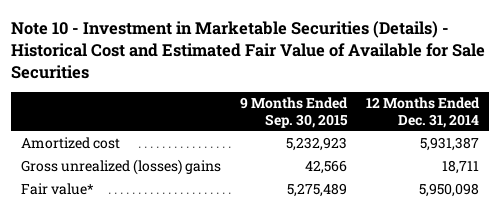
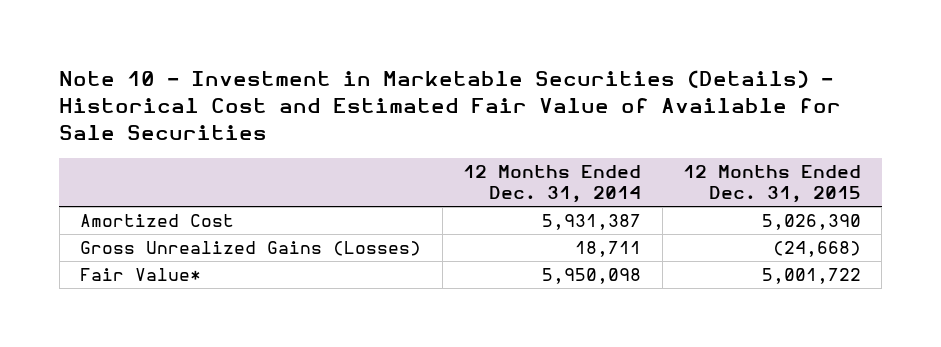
[240,97,349,128] 9 Months Ended Sep. 30, 2015 -> none
none -> [683,164,862,204] 12 Months Ended Dec. 31, 2015
[21,137,121,150] Amortized cost -> [80,214,235,228] Amortized Cost
[21,159,222,176] Gross unrealized (losses) gains -> [80,241,422,257] Gross Unrealized Gains (Losses)
[21,183,95,196] Fair value* -> [80,268,202,282] Fair Value*

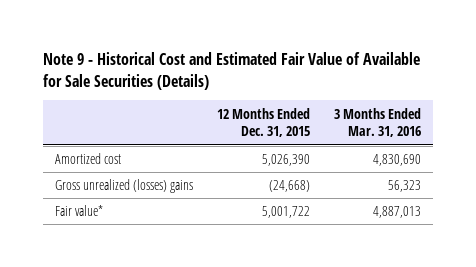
[59,70,842,141] Note 10 - Investment in Marketable Securities (Details) - Historical Cost and Estimated Fair Value of Available for Sale Securities -> [43,51,421,90] Note 9 - Historical Cost and Estimated Fair Value of Available for Sale Securities (Details)
[463,164,642,204] 12 Months Ended Dec. 31, 2014 -> none
none -> [333,107,421,138] 3 Months Ended Mar. 31, 2016
[80,214,235,228] Amortized Cost -> [55,153,122,165] Amortized cost
[80,241,422,257] Gross Unrealized Gains (Losses) -> [55,179,194,194] Gross unrealized (losses) gains
[80,268,202,282] Fair Value* -> [55,205,104,217] Fair value*

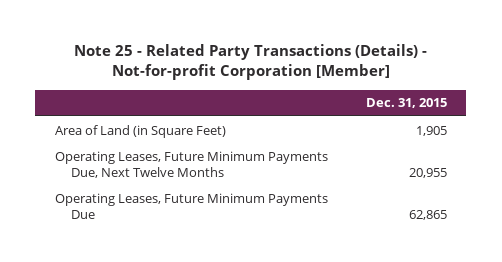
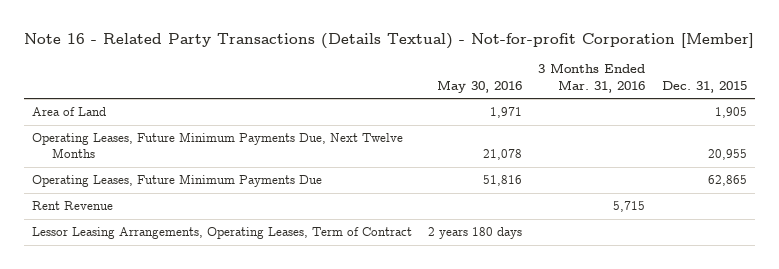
[73,43,427,81] Note 25 - Related Party Transactions (Details) - Not-for-profit Corporation [Member] -> [24,32,755,49] Note 16 - Related Party Transactions (Details Textual) - Not-for-profit Corporation [Member]
none -> [437,79,523,93] May 30, 2016
none -> [538,63,646,93] 3 Months Ended Mar. 31, 2016
[54,124,226,138] Area of Land (in Square Feet) -> [32,107,107,117] Area of Land
none -> [32,201,114,211] Rent Revenue
none -> [32,227,413,240] Lessor Leasing Arrangements, Operating Leases, Term of Contract

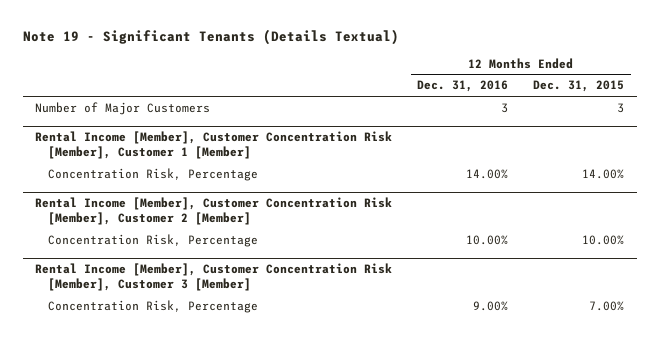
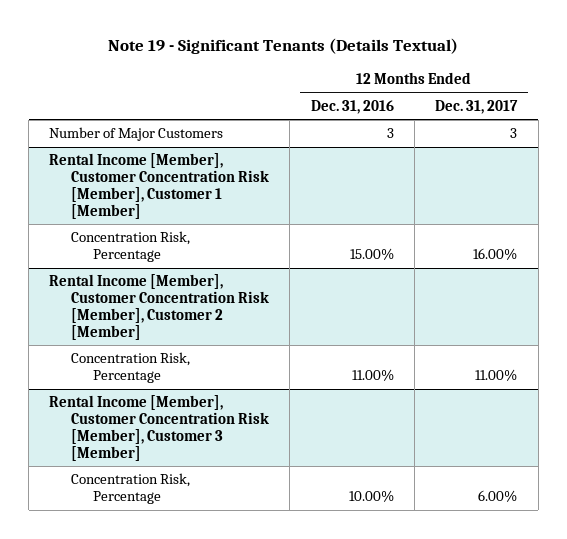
[533,80,625,93] Dec. 31, 2015 -> none
none -> [435,99,519,114] Dec. 31, 2017
[466,168,509,179] 14.00% -> [349,248,394,261] 15.00%
[466,234,509,245] 10.00% -> [351,369,394,382] 11.00%
[473,300,509,311] 9.00% -> [348,490,394,503] 10.00%

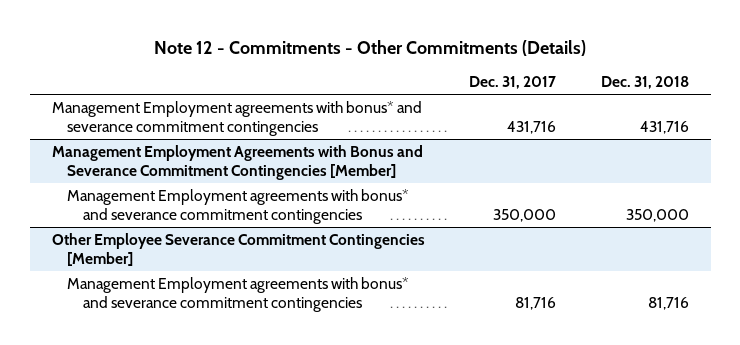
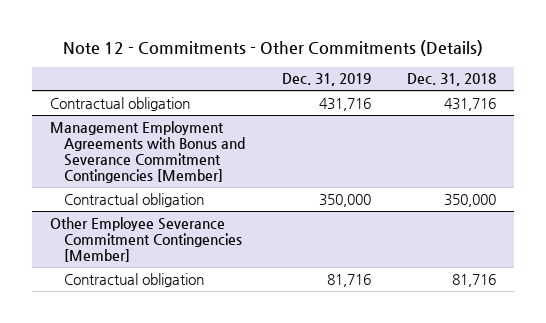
[469,76,557,90] Dec. 31, 2017 -> none
none -> [281,73,371,87] Dec. 31, 2019
[51,100,422,137] Management Employment agreements with bonus* and severance commitment contingencies -> [49,96,190,111] Contractual obligation
[67,188,410,225] Management Employment agreements with bonus* and severance commitment contingencies -> [64,192,205,207] Contractual obligation
[67,276,410,313] Management Employment agreements with bonus* and severance commitment contingencies -> [64,272,205,287] Contractual obligation

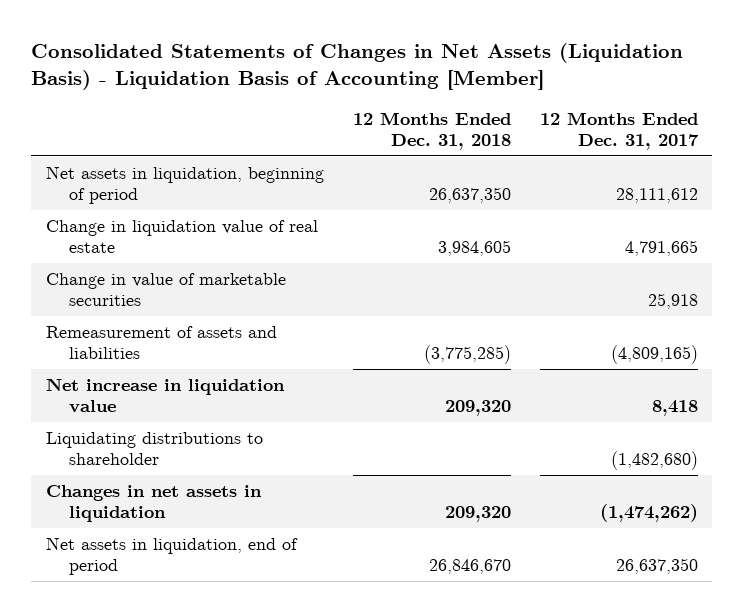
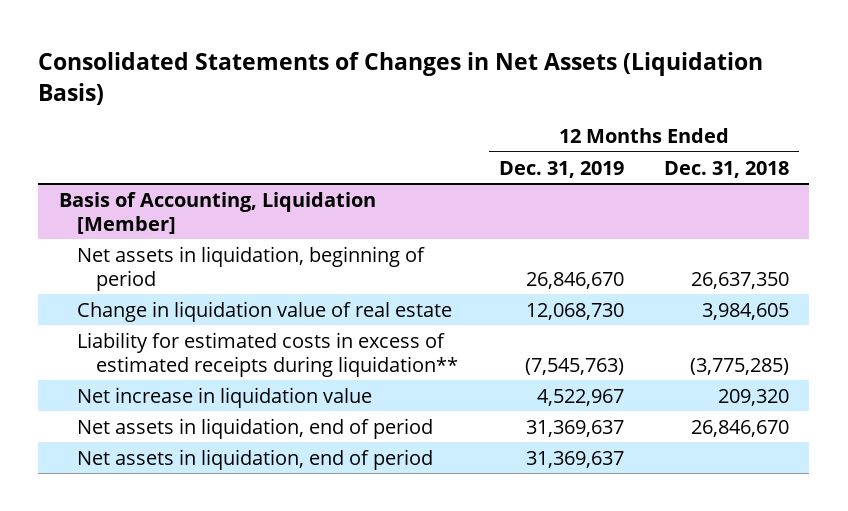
[30,43,683,91] Consolidated Statements of Changes in Net Assets (Liquidation Basis) - Liquidation Basis of Accounting [Member] -> [38,51,764,105] Consolidated Statements of Changes in Net Assets (Liquidation Basis)
[539,111,699,150] 12 Months Ended Dec. 31, 2017 -> none
none -> [498,160,624,178] Dec. 31, 2019
none -> [58,191,376,234] Basis of Accounting, Liquidation [Member]
[45,273,286,306] Change in value of marketable securities -> none
[45,326,277,359] Remeasurement of assets and liabilities -> [77,331,459,377] Liability for estimated costs in excess of estimated receipts during liquidation**
[45,432,263,465] Liquidating distributions to shareholder -> none
[45,485,262,522] Changes in net assets in liquidation -> none
none -> [77,448,434,470] Net assets in liquidation, end of period

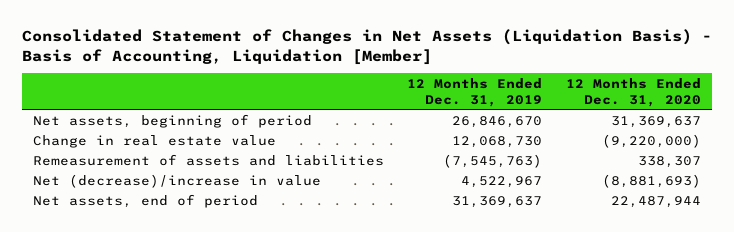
[38,51,764,105] Consolidated Statements of Changes in Net Assets (Liquidation Basis) -> [21,29,712,65] Consolidated Statement of Changes in Net Assets (Liquidation Basis) - Basis of Accounting, Liquidation [Member]
[663,160,789,178] Dec. 31, 2018 -> none
none -> [565,77,701,107] 12 Months Ended Dec. 31, 2020
[58,191,376,234] Basis of Accounting, Liquidation [Member] -> none
[77,448,434,470] Net assets in liquidation, end of period -> none
[77,245,426,291] Net assets in liquidation, beginning of period -> [33,113,313,128] Net assets, beginning of period
[77,300,453,322] Change in liquidation value of real estate -> [33,134,277,148] Change in real estate value
[77,331,459,377] Liability for estimated costs in excess of estimated receipts during liquidation** -> [33,153,385,166] Remeasurement of assets and liabilities
[77,386,373,408] Net increase in liquidation value -> [33,173,322,188] Net (decrease)/increase in value
[77,417,434,439] Net assets in liquidation, end of period -> [33,193,259,208] Net assets, end of period

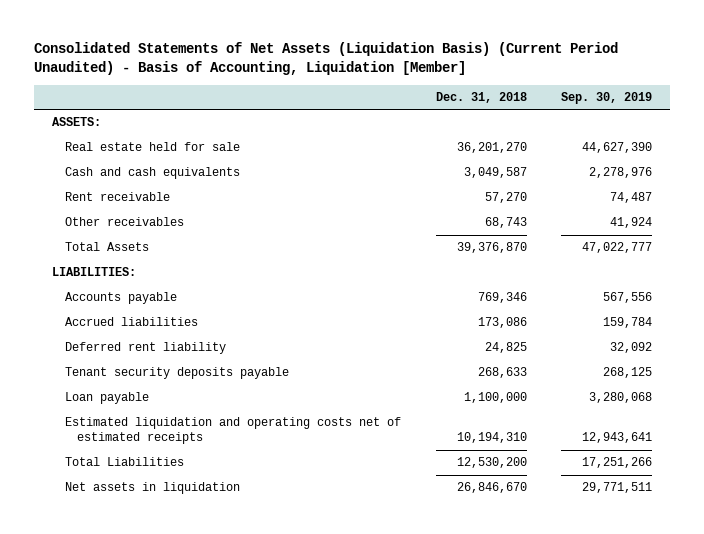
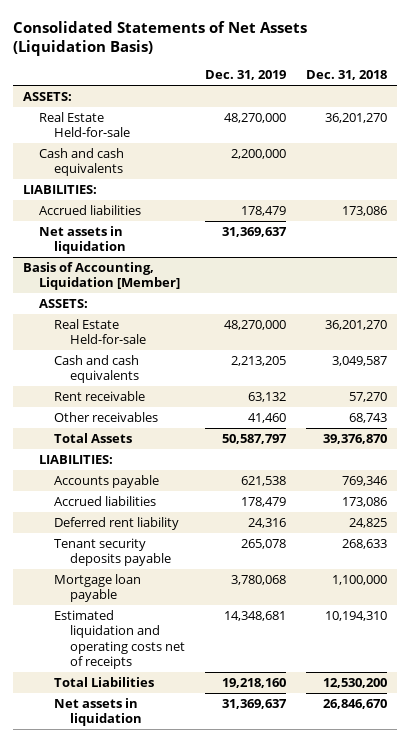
[34,42,619,76] Consolidated Statements of Net Assets (Liquidation Basis) (Current Period Unaudited) - Basis of Accounting, Liquidation [Member] -> [13,20,308,56] Consolidated Statements of Net Assets (Liquidation Basis)
[561,91,653,104] Sep. 30, 2019 -> none
none -> [204,70,286,81] Dec. 31, 2019
[64,142,240,152] Real estate held for sale -> [38,111,131,138] Real Estate Held-for-sale
none -> [38,147,124,177] Cash and cash equivalents
none -> [23,184,98,194] LIABILITIES:
none -> [38,204,141,215] Accrued liabilities
none -> [38,225,127,255] Net assets in liquidation
none -> [23,261,180,291] Basis of Accounting, Liquidation [Member]
none -> [38,298,88,308] ASSETS:
none -> [54,318,146,345] Real Estate Held-for-sale
[64,392,149,405] Loan payable -> [54,573,142,603] Mortgage loan payable
[64,417,401,445] Estimated liquidation and operating costs net of estimated receipts -> [54,609,185,669] Estimated liquidation and operating costs net of receipts

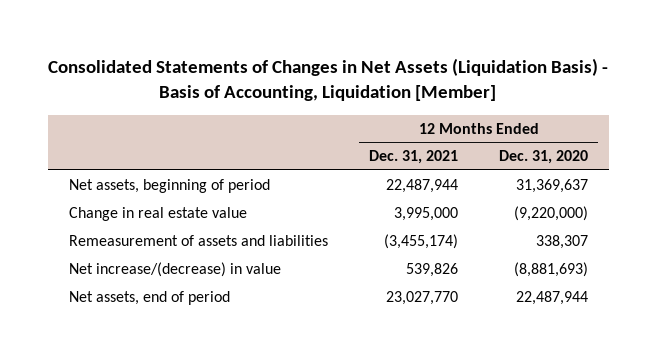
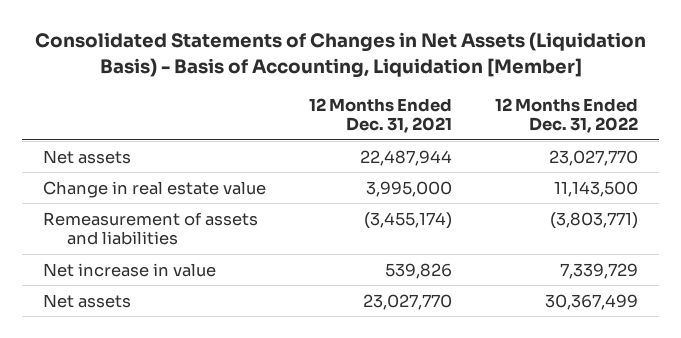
[499,150,589,165] Dec. 31, 2020 -> none
none -> [494,97,638,133] 12 Months Ended Dec. 31, 2022
[68,179,270,194] Net assets, beginning of period -> [43,149,132,164] Net assets
[68,262,281,278] Net increase/(decrease) in value -> [43,262,217,277] Net increase in value
[68,291,230,306] Net assets, end of period -> [43,293,132,308] Net assets

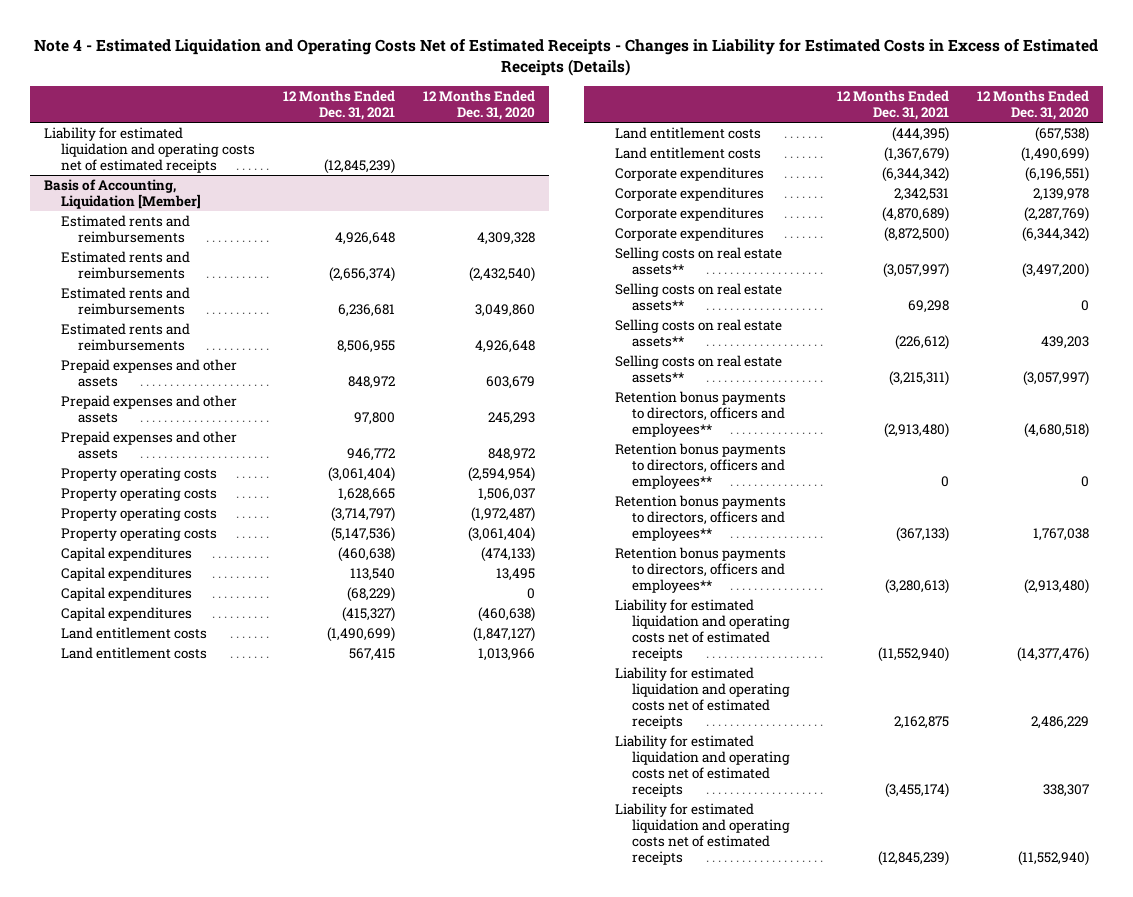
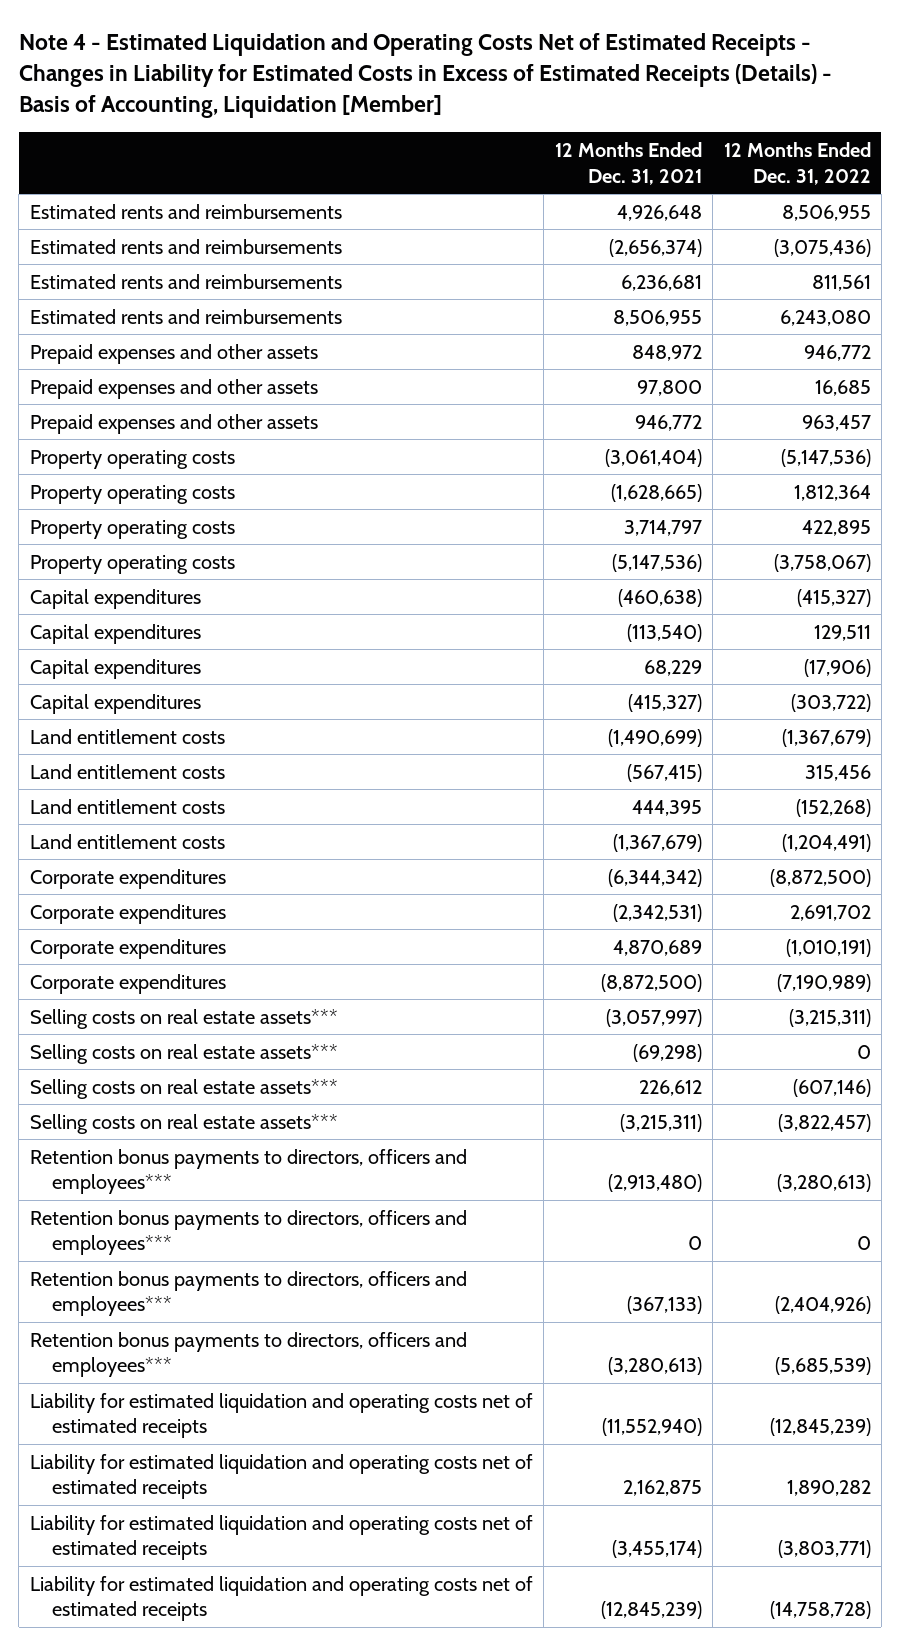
[34,39,1099,77] Note 4 - Estimated Liquidation and Operating Costs Net of Estimated Receipts - Changes in Liability for Estimated Costs in Excess of Estimated Receipts (Details) -> [18,33,832,119] Note 4 - Estimated Liquidation and Operating Costs Net of Estimated Receipts - Changes in Liability for Estimated Costs in Excess of Estimated Receipts (Details) - Basis of Accounting, Liquidation [Member]
[423,89,536,120] 12 Months Ended Dec. 31, 2020 -> none
none -> [723,141,871,185] 12 Months Ended Dec. 31, 2022
[44,126,256,174] Liability for estimated liquidation and operating costs net of estimated receipts -> none
[44,178,202,210] Basis of Accounting, Liquidation [Member] -> none
[338,487,396,501] 1,628,665 -> [610,483,702,502] (1,628,665)
[331,506,396,522] (3,714,797) -> [623,519,702,536] 3,714,797
[350,567,396,581] 113,540 -> [626,623,702,642] (113,540)
[347,586,396,602] (68,229) -> [643,659,702,676] 68,229
[349,647,396,661] 567,415 -> [626,763,702,782] (567,415)
[891,126,949,142] (444,395) -> [631,799,702,816] 444,395
[893,187,949,201] 2,342,531 -> [612,903,702,922] (2,342,531)
[881,206,949,222] (4,870,689) -> [612,939,702,956] 4,870,689
[614,246,782,276] Selling costs on real estate assets** -> [29,1008,338,1029] Selling costs on real estate assets***
[614,282,782,312] Selling costs on real estate assets** -> [29,1043,338,1064] Selling costs on real estate assets***
[907,300,949,314] 69,298 -> [632,1043,702,1062] (69,298)
[614,318,782,348] Selling costs on real estate assets** -> [29,1078,338,1099] Selling costs on real estate assets***
[894,335,949,351] (226,612) -> [638,1079,702,1096] 226,612
[614,354,782,384] Selling costs on real estate assets** -> [29,1113,338,1134] Selling costs on real estate assets***
[614,390,786,438] Retention bonus payments to directors, officers and employees** -> [29,1148,467,1195] Retention bonus payments to directors, officers and employees***
[614,442,786,490] Retention bonus payments to directors, officers and employees** -> [29,1209,467,1256] Retention bonus payments to directors, officers and employees***
[614,494,786,542] Retention bonus payments to directors, officers and employees** -> [29,1270,467,1317] Retention bonus payments to directors, officers and employees***
[614,546,786,594] Retention bonus payments to directors, officers and employees** -> [29,1331,467,1378] Retention bonus payments to directors, officers and employees***

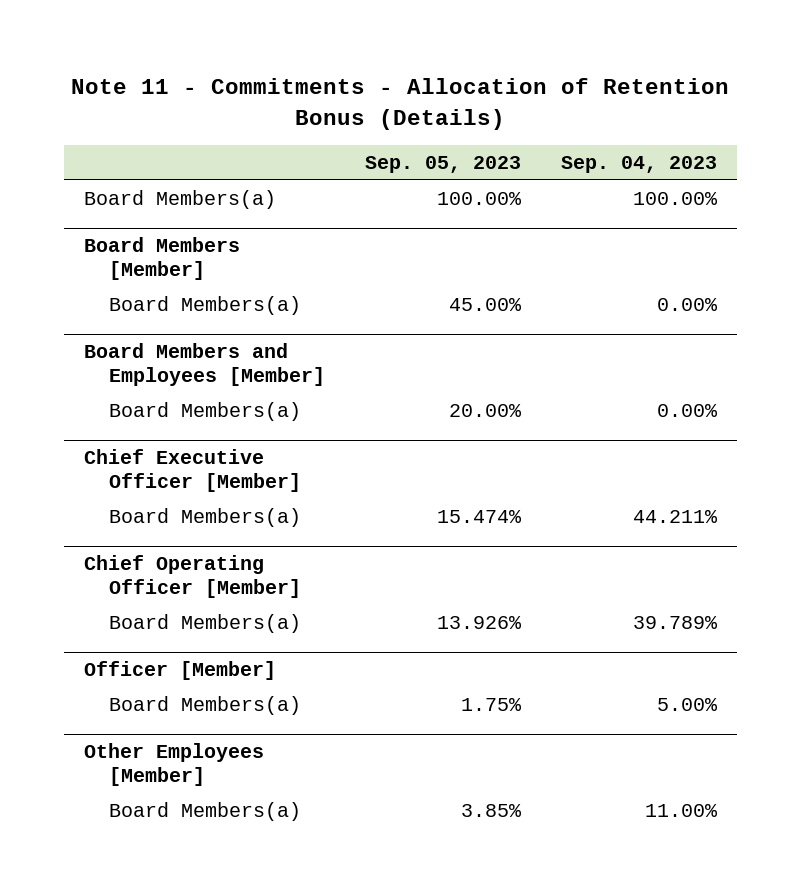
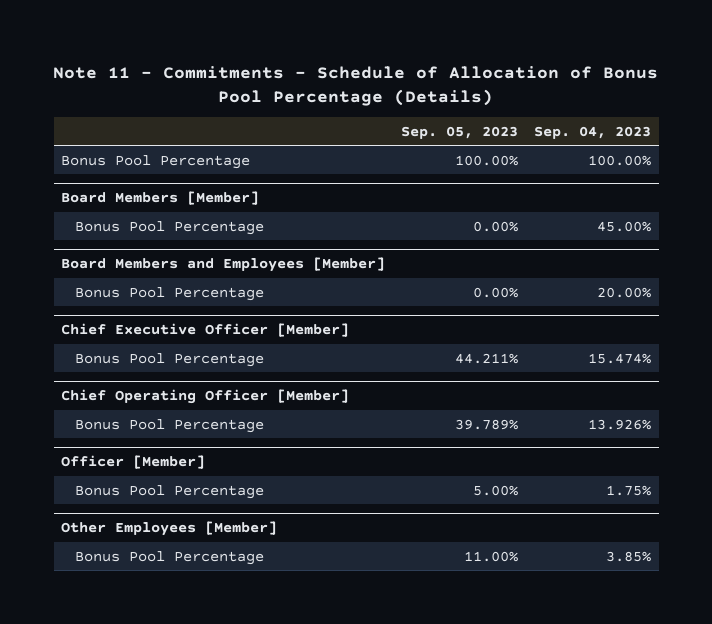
[71,78,730,130] Note 11 - Commitments - Allocation of Retention Bonus (Details) -> [53,65,659,106] Note 11 - Commitments - Schedule of Allocation of Bonus Pool Percentage (Details)
[83,190,276,210] Board Members(a) -> [61,154,251,169] Bonus Pool Percentage
[108,296,301,316] Board Members(a) -> none
none -> [75,220,265,235] Bonus Pool Percentage
[108,402,301,422] Board Members(a) -> none
none -> [75,286,265,301] Bonus Pool Percentage
[108,508,301,528] Board Members(a) -> none
none -> [75,352,265,367] Bonus Pool Percentage
[108,614,301,634] Board Members(a) -> none
none -> [75,418,265,433] Bonus Pool Percentage
[108,696,301,716] Board Members(a) -> none
none -> [75,484,265,499] Bonus Pool Percentage
[108,802,301,822] Board Members(a) -> none
none -> [75,550,265,565] Bonus Pool Percentage

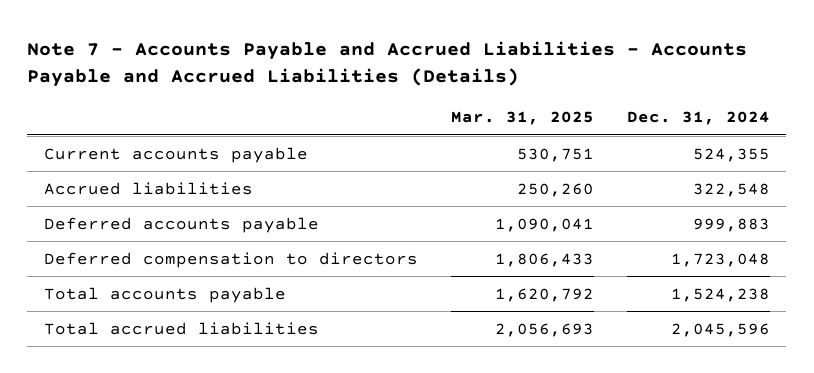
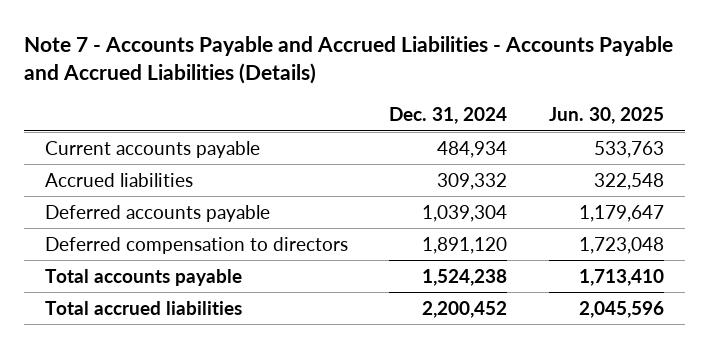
[450,111,594,126] Mar. 31, 2025 -> none
none -> [549,107,665,125] Jun. 30, 2025
[692,147,770,162] 524,355 -> [437,140,508,158] 484,934
[692,182,770,197] 322,548 -> [437,172,508,190] 309,332
[692,217,770,232] 999,883 -> [422,204,508,222] 1,039,304
[670,252,770,267] 1,723,048 -> [422,236,508,254] 1,891,120
[670,322,770,337] 2,045,596 -> [422,300,508,318] 2,200,452

